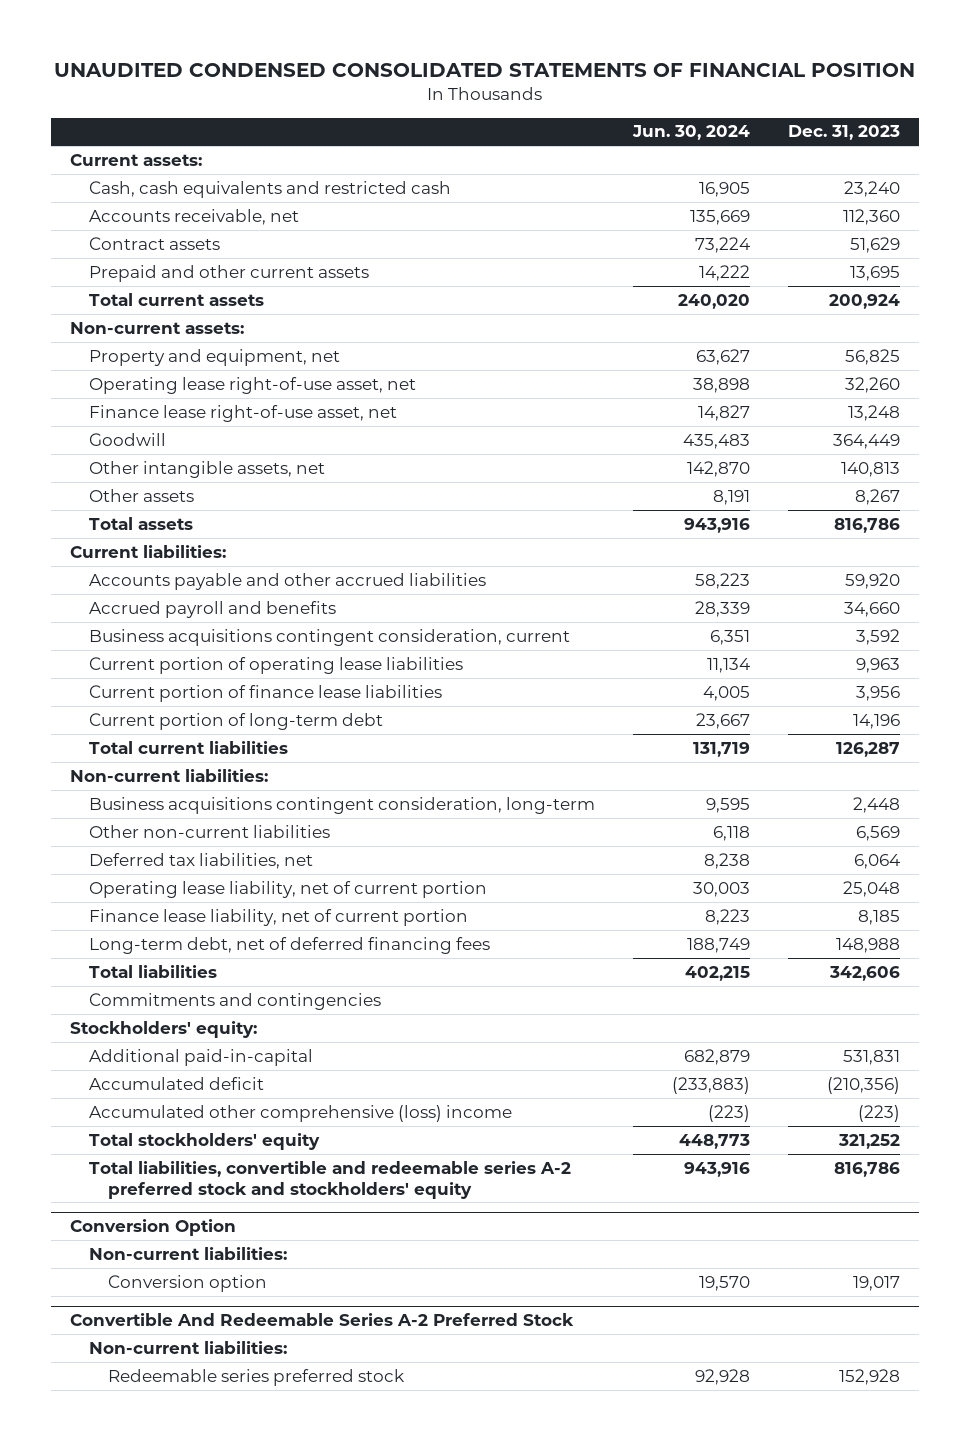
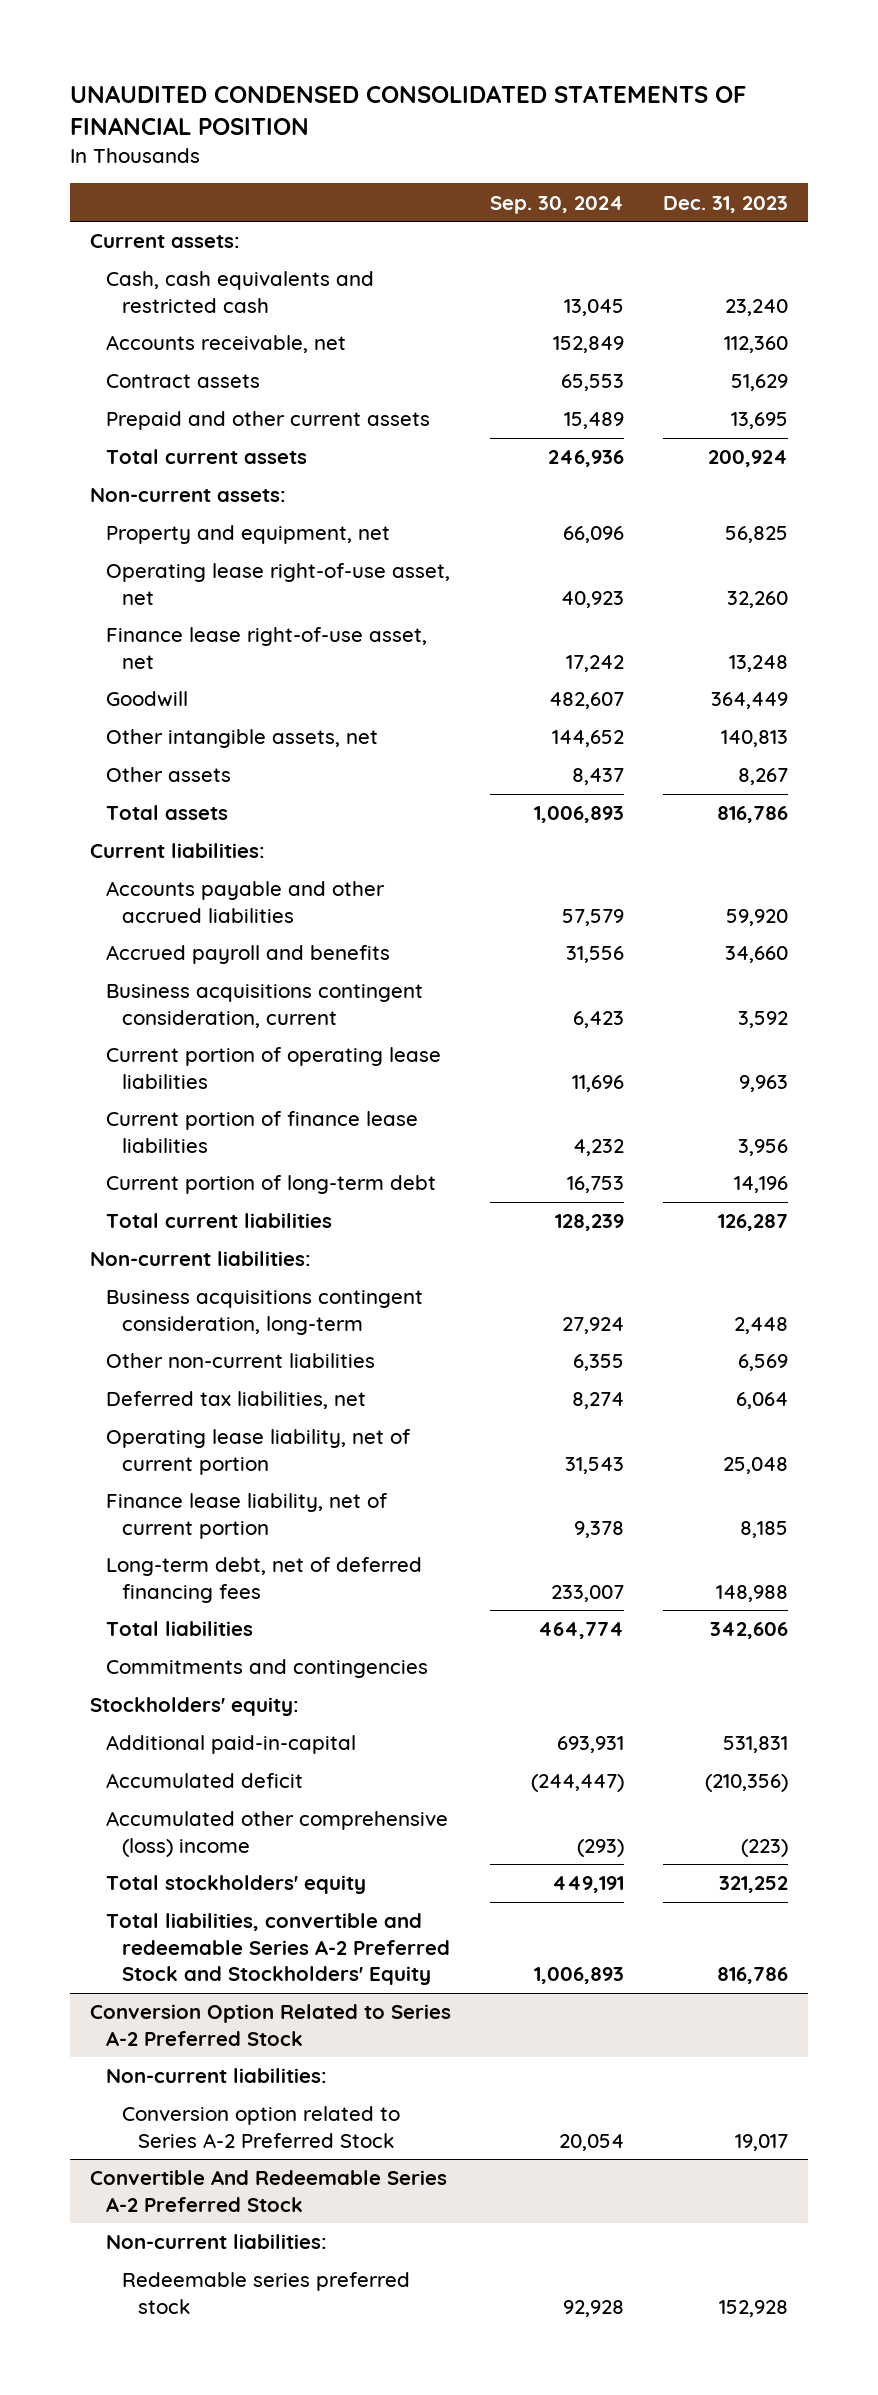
[631,125,750,141] Jun. 30, 2024 -> none
none -> [489,195,624,214] Sep. 30, 2024
[69,1219,236,1237] Conversion Option -> none
[88,1160,571,1199] Total liabilities, convertible and redeemable series A-2 preferred stock and stockholders' equity -> [105,1913,450,1986] Total liabilities, convertible and redeemable Series A-2 Preferred Stock and Stockholders' Equity
none -> [89,2004,451,2046] Conversion Option Related to Series A-2 Preferred Stock
[107,1274,267,1292] Conversion option -> [121,2106,400,2148] Conversion option related to Series A-2 Preferred Stock

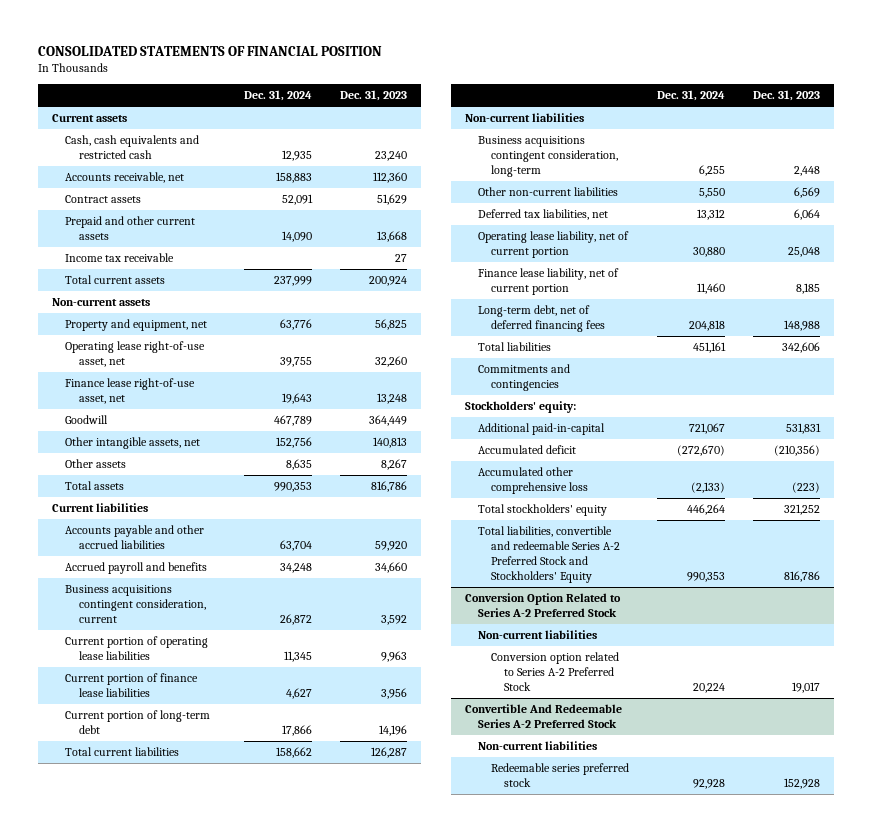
[70,84,747,135] UNAUDITED CONDENSED CONSOLIDATED STATEMENTS OF FINANCIAL POSITION -> [38,46,383,57] CONSOLIDATED STATEMENTS OF FINANCIAL POSITION
[489,195,624,214] Sep. 30, 2024 -> none
none -> [244,90,313,102] Dec. 31, 2024
[89,234,240,249] Current assets: -> [51,114,127,123] Current assets
[730,412,788,430] 13,695 -> [377,230,408,242] 13,668
none -> [65,253,175,263] Income tax receivable
[89,488,286,503] Non-current assets: -> [51,298,150,307] Non-current assets
[89,843,265,859] Current liabilities: -> [51,503,148,513] Current liabilities
[89,1251,311,1267] Non-current liabilities: -> [464,113,584,123] Non-current liabilities
[105,1811,448,1857] Accumulated other comprehensive (loss) income -> [477,467,589,494] Accumulated other comprehensive loss
[105,2068,327,2084] Non-current liabilities: -> [477,630,597,640] Non-current liabilities
[105,2234,327,2250] Non-current liabilities: -> [477,741,597,751] Non-current liabilities

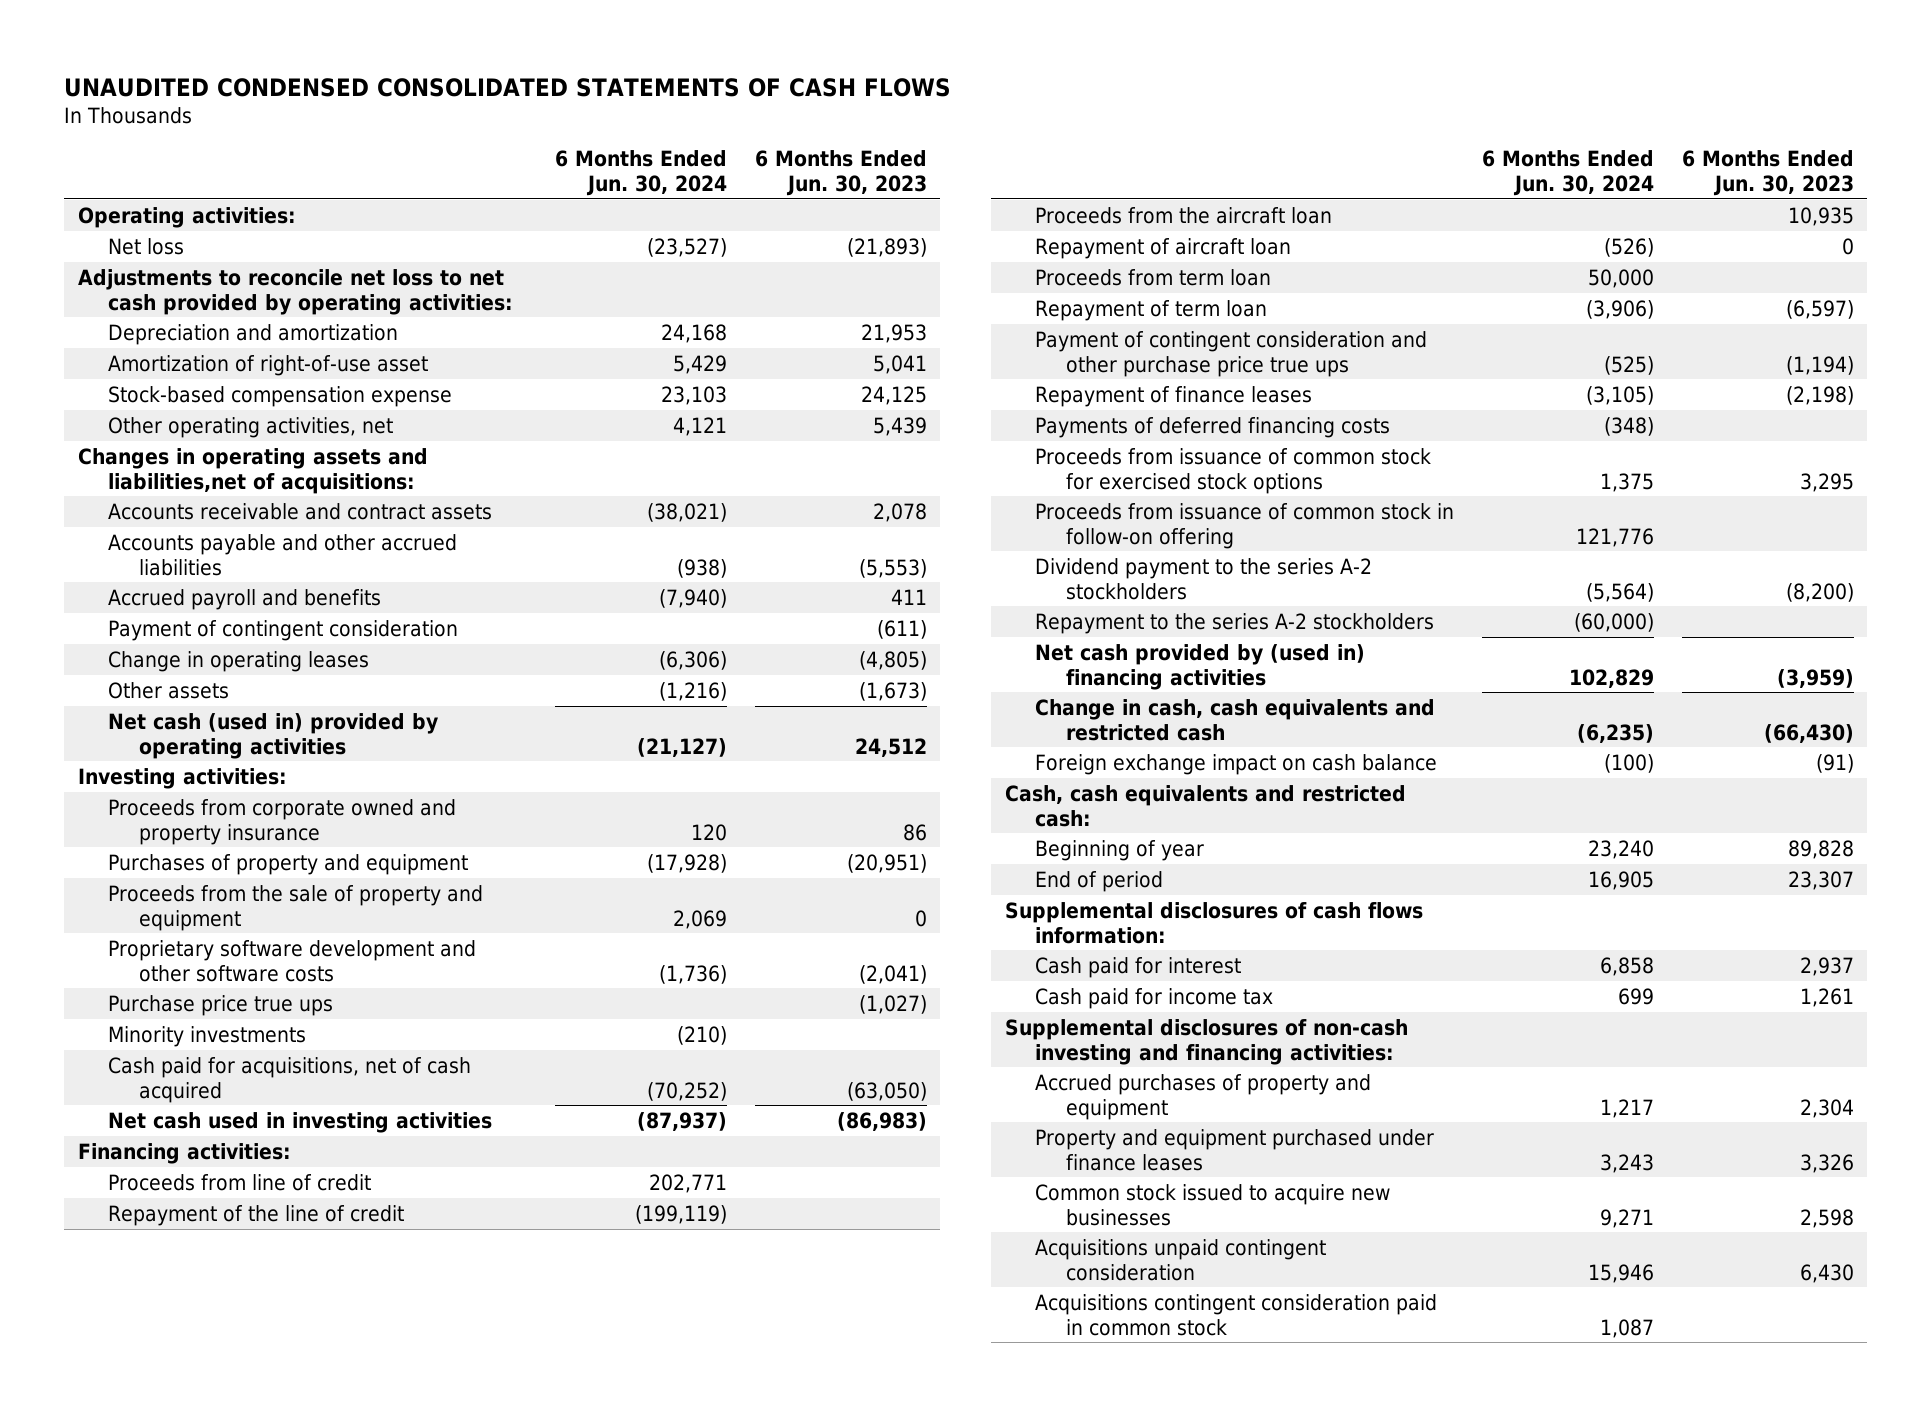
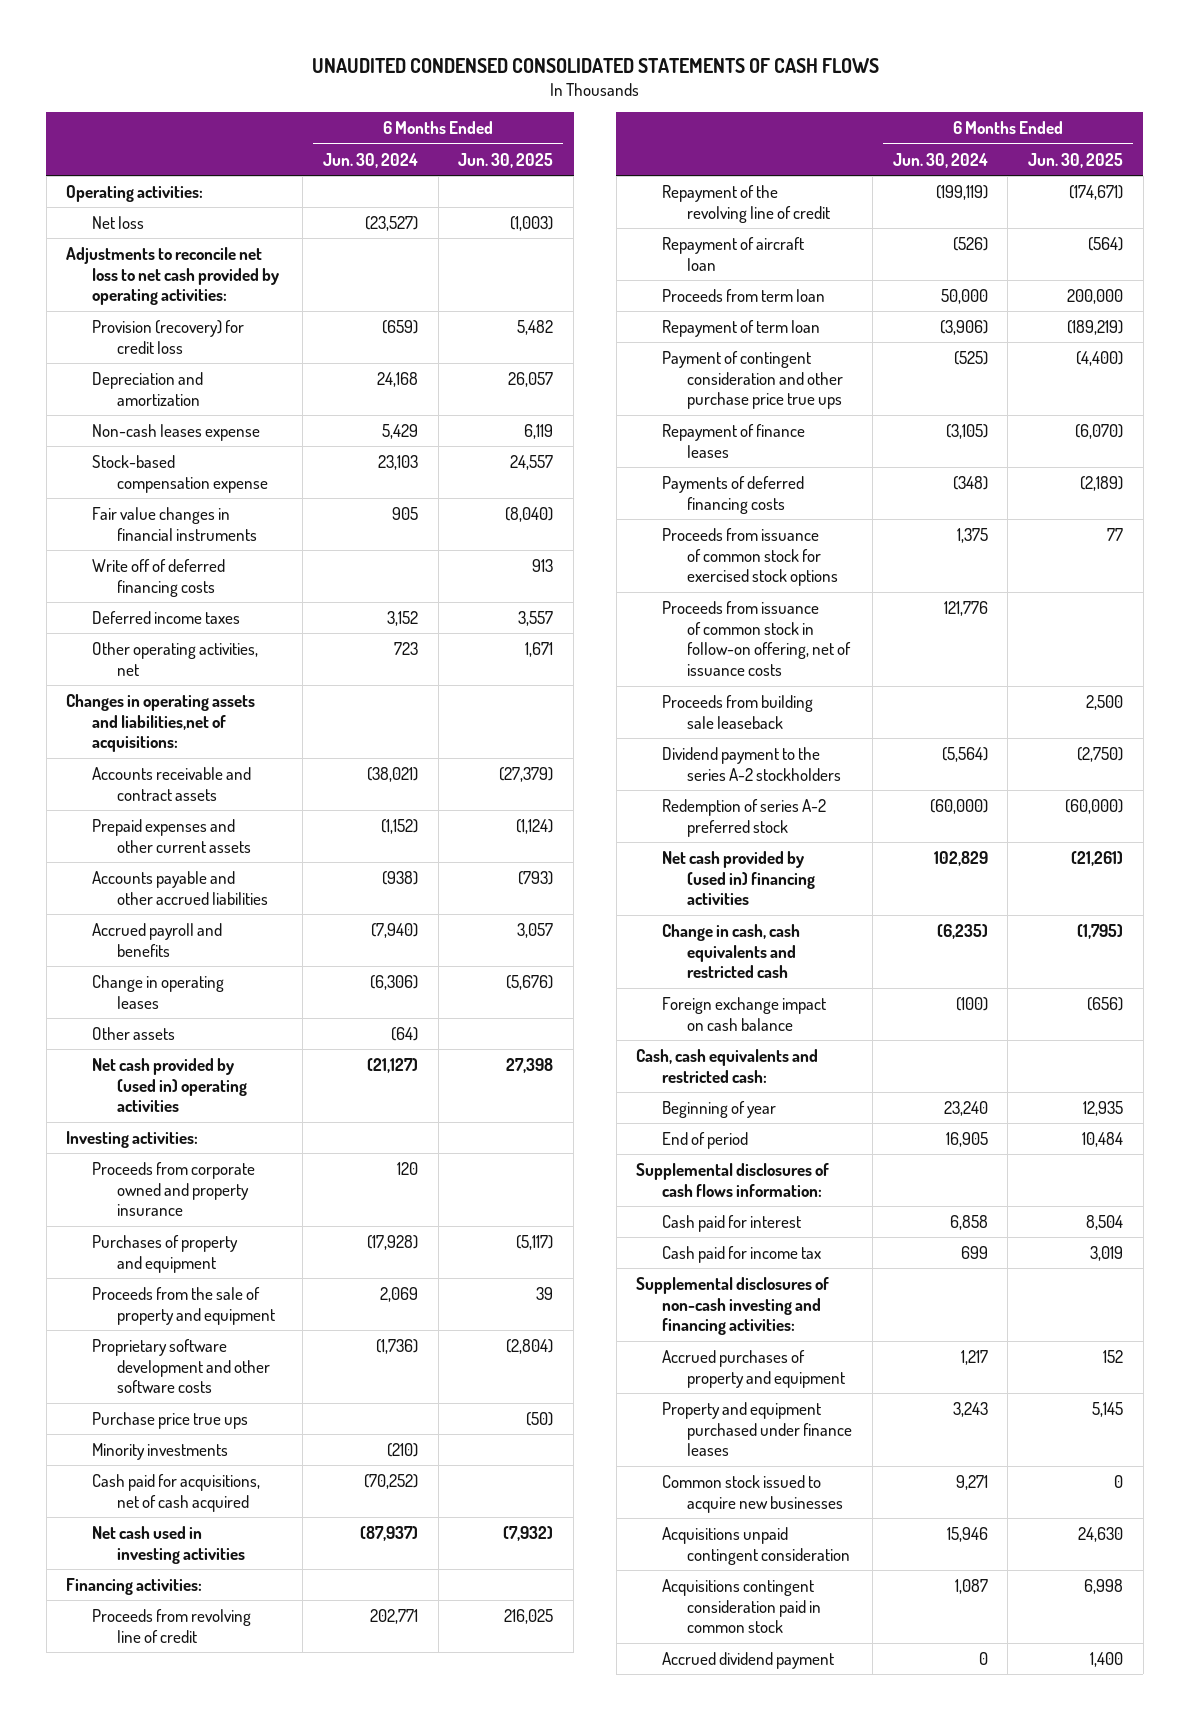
[754,150,927,197] 6 Months Ended Jun. 30, 2023 -> none
none -> [458,152,554,168] Jun. 30, 2025
none -> [91,319,244,354] Provision (recovery) for credit loss
[108,354,429,376] Amortization of right-of-use asset -> [91,423,260,441] Non-cash leases expense
none -> [91,506,258,541] Fair value changes in financial instruments
none -> [91,558,225,597] Write off of deferred financing costs
none -> [91,610,240,624] Deferred income taxes
[672,416,727,436] 4,121 -> [393,641,418,655] 723
none -> [91,818,252,853] Prepaid expenses and other current assets
[108,619,459,641] Payment of contingent consideration -> none
[658,681,727,701] (1,216) -> [390,1026,418,1041] (64)
[108,712,439,759] Net cash (used in) provided by operating activities -> [91,1057,248,1113] Net cash provided by (used in) operating activities
[1035,206,1333,224] Proceeds from the aircraft loan -> none
[108,1173,372,1191] Proceeds from line of credit -> [91,1608,251,1643] Proceeds from revolving line of credit
[108,1204,405,1226] Repayment of the line of credit -> [661,184,831,223] Repayment of the revolving line of credit
[1035,502,1455,549] Proceeds from issuance of common stock in follow-on offering -> [661,600,852,677] Proceeds from issuance of common stock in follow-on offering, net of issuance costs
none -> [661,694,813,729] Proceeds from building sale leaseback
[1035,612,1435,634] Repayment to the series A-2 stockholders -> none
none -> [661,798,826,837] Redemption of series A-2 preferred stock
none -> [661,1651,834,1669] Accrued dividend payment

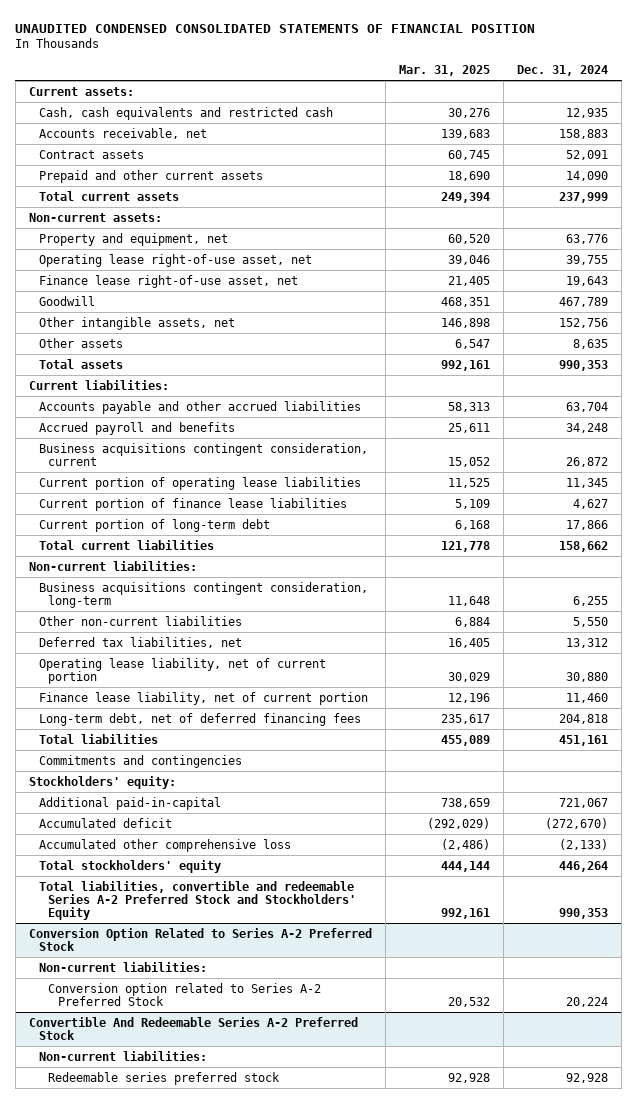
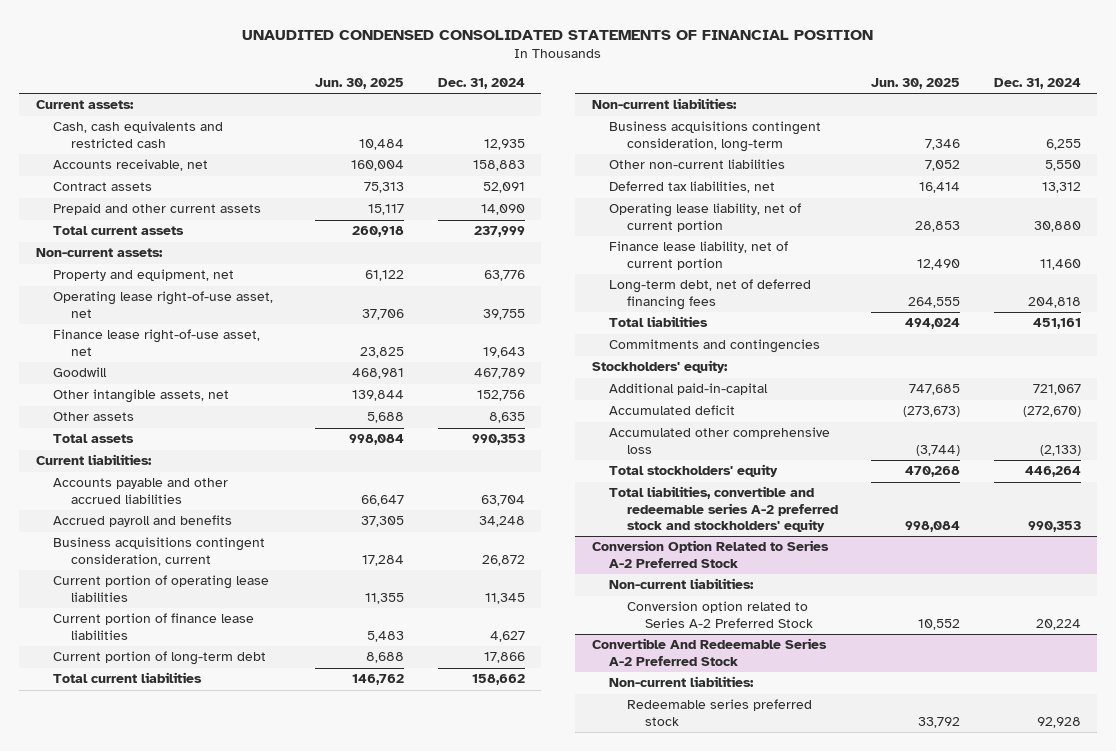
[399,65,491,77] Mar. 31, 2025 -> none
none -> [315,78,405,90] Jun. 30, 2025
[38,880,357,920] Total liabilities, convertible and redeemable Series A-2 Preferred Stock and Stockholders' Equity -> [609,486,838,532] Total liabilities, convertible and redeemable series A-2 preferred stock and stockholders' equity

